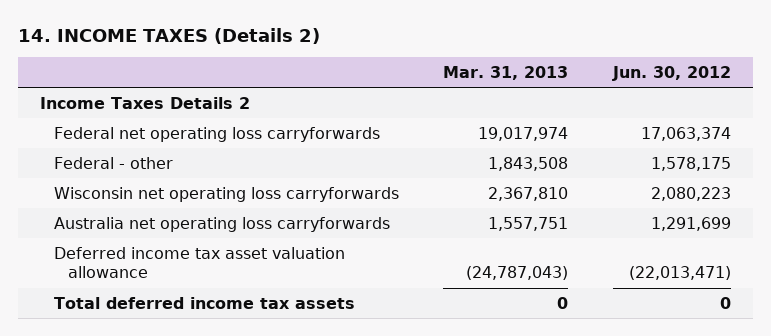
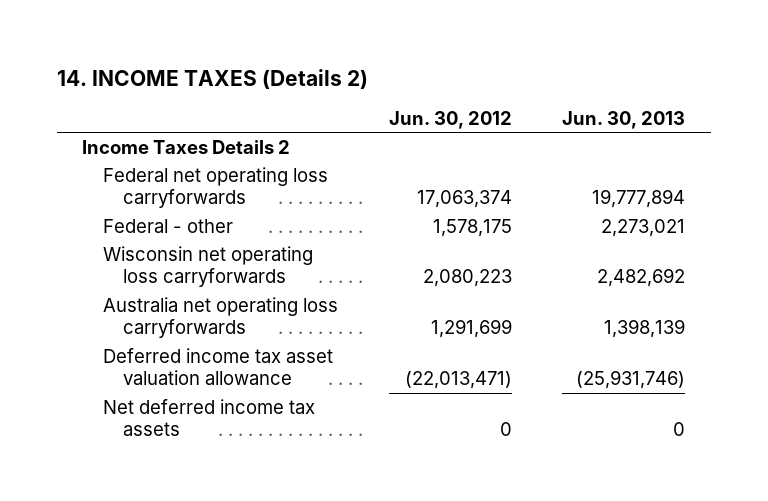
[443,65,569,80] Mar. 31, 2013 -> none
none -> [562,110,686,129] Jun. 30, 2013
[53,296,355,309] Total deferred income tax assets -> [102,398,315,437] Net deferred income tax assets

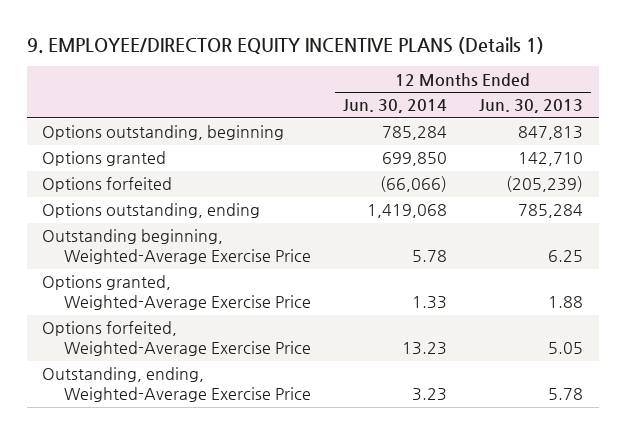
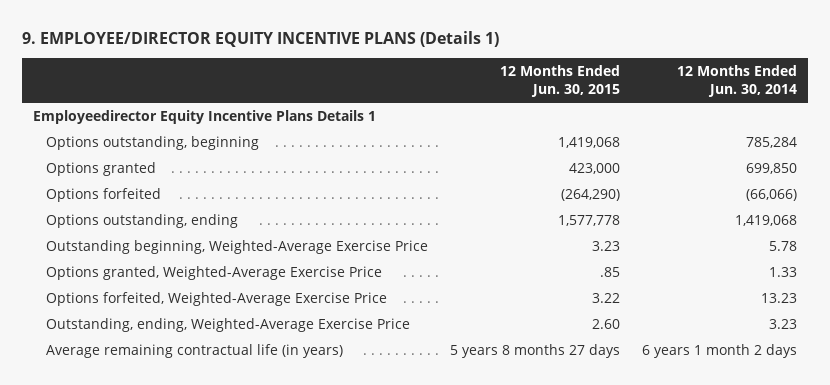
[478,99,583,114] Jun. 30, 2013 -> none
none -> [500,65,621,97] 12 Months Ended Jun. 30, 2015
none -> [33,110,377,125] Employeedirector Equity Incentive Plans Details 1
none -> [46,344,344,359] Average remaining contractual life (in years)

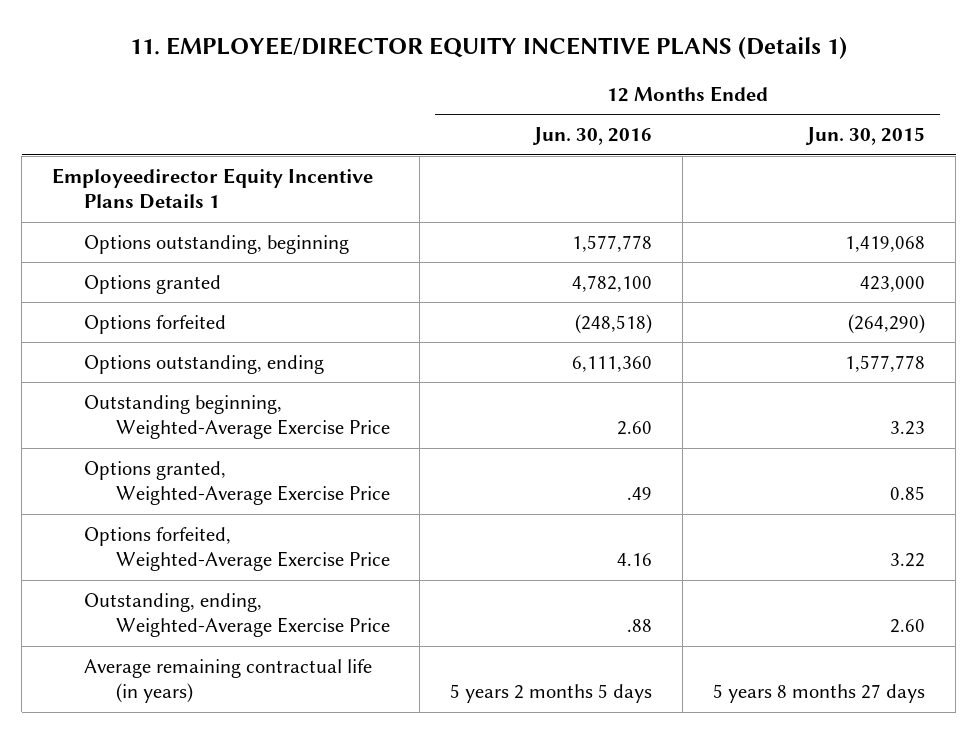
[22,31,500,48] 9. EMPLOYEE/DIRECTOR EQUITY INCENTIVE PLANS (Details 1) -> [129,37,847,60] 11. EMPLOYEE/DIRECTOR EQUITY INCENTIVE PLANS (Details 1)
[676,65,797,97] 12 Months Ended Jun. 30, 2014 -> none
none -> [532,127,653,146] Jun. 30, 2016
[600,267,621,278] .85 -> [890,486,926,501] 0.85

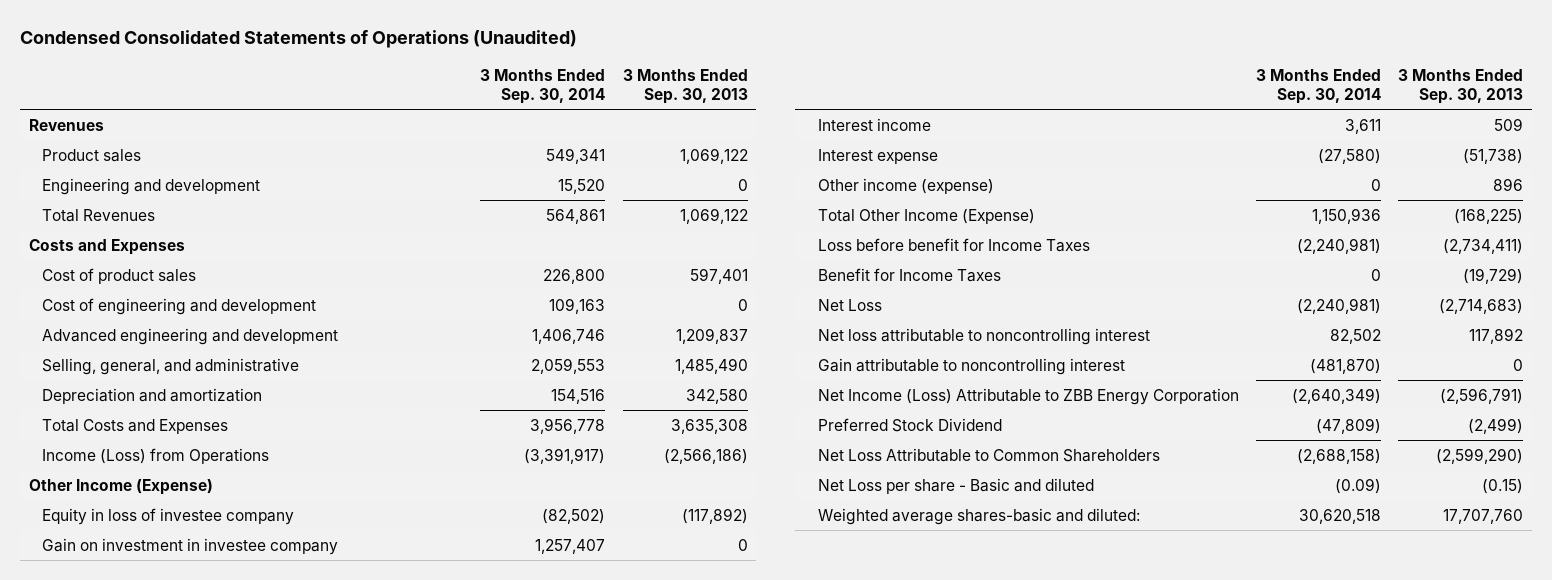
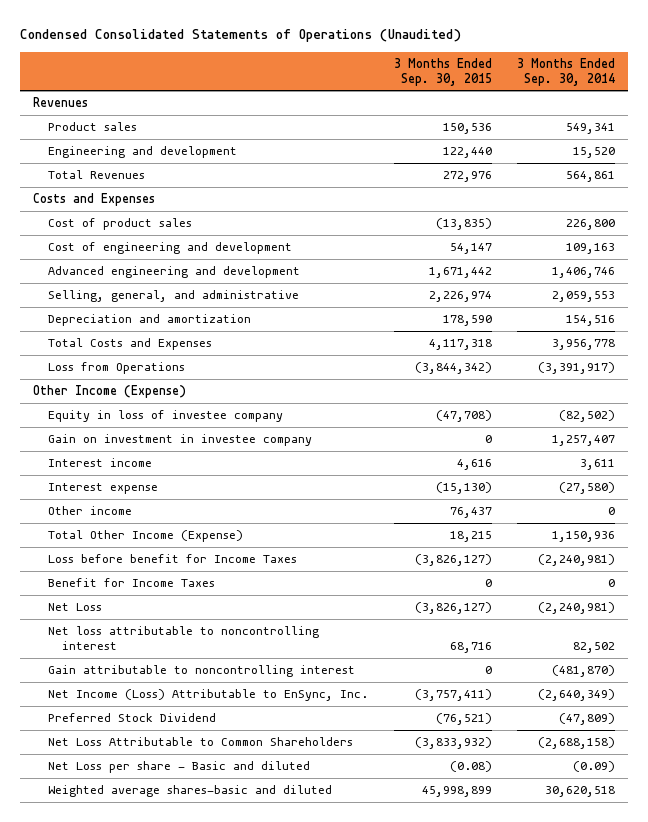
[622,68,748,104] 3 Months Ended Sep. 30, 2013 -> none
none -> [393,58,492,86] 3 Months Ended Sep. 30, 2015
[42,447,270,464] Income (Loss) from Operations -> [47,362,185,375] Loss from Operations
[817,177,994,194] Other income (expense) -> [47,506,132,516] Other income
[817,387,1239,405] Net Income (Loss) Attributable to ZBB Energy Corporation -> [47,689,368,702] Net Income (Loss) Attributable to EnSync, Inc.
[817,507,1140,525] Weighted average shares-basic and diluted: -> [47,785,332,798] Weighted average shares-basic and diluted

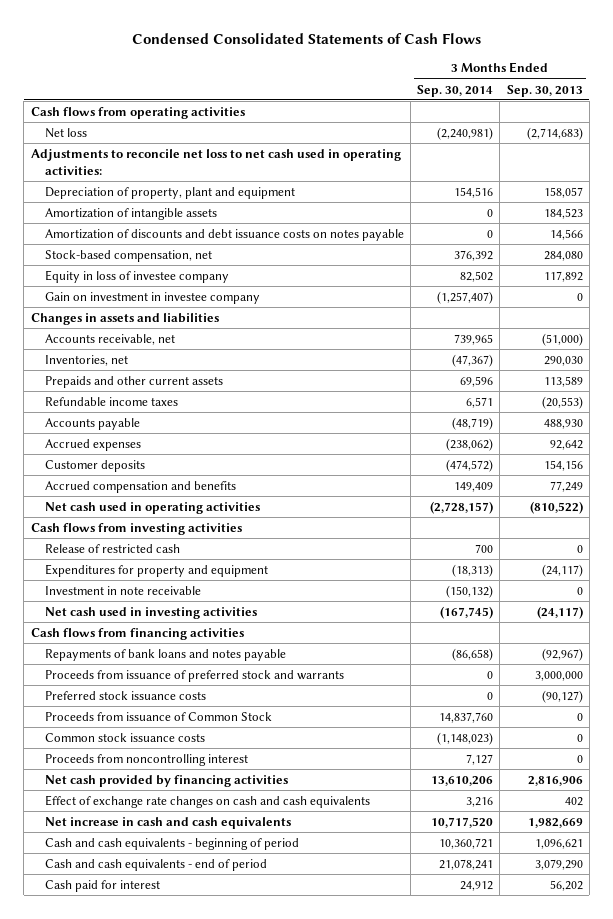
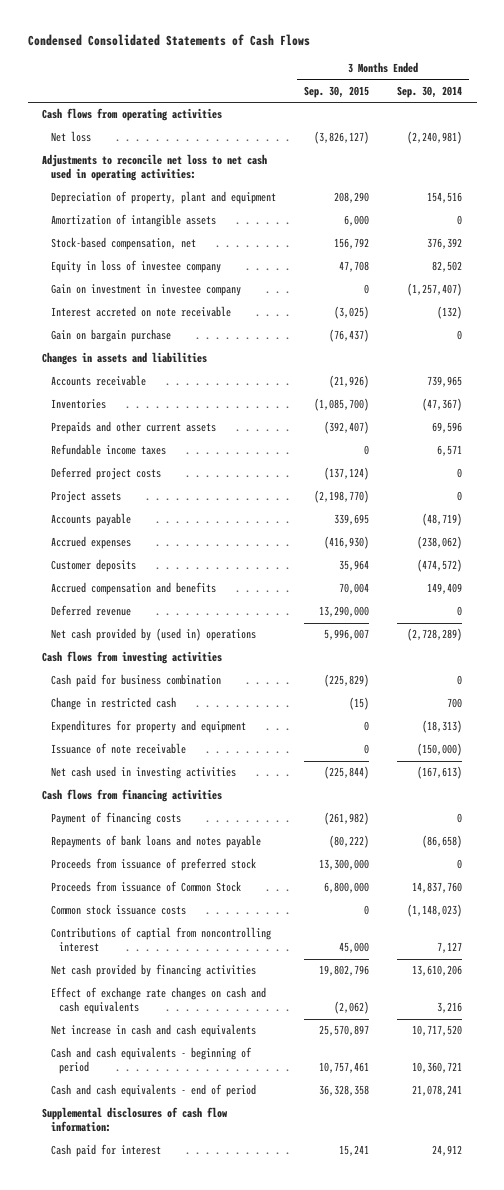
[506,84,583,97] Sep. 30, 2013 -> none
none -> [304,85,370,98] Sep. 30, 2015
[44,228,404,241] Amortization of discounts and debt issuance costs on notes payable -> none
none -> [50,306,231,318] Interest accreted on note receivable
none -> [50,329,171,343] Gain on bargain purchase
[44,333,175,345] Accounts receivable, net -> [50,375,146,387] Accounts receivable
[44,354,128,366] Inventories, net -> [50,399,106,410] Inventories
none -> [50,467,161,481] Deferred project costs
none -> [50,491,121,504] Project assets
none -> [50,605,131,617] Deferred revenue
[44,501,260,514] Net cash used in operating activities -> [50,628,256,642] Net cash provided by (used in) operations
[430,500,494,514] (2,728,157) -> [407,628,463,642] (2,728,289)
[44,543,180,553] Release of restricted cash -> none
none -> [50,674,221,688] Cash paid for business combination
none -> [50,697,176,711] Change in restricted cash
[44,585,201,595] Investment in note receivable -> none
none -> [50,743,186,755] Issuance of note receivable
[440,605,494,619] (167,745) -> [417,766,463,780] (167,613)
none -> [50,812,181,826] Payment of financing costs
[44,690,206,700] Preferred stock issuance costs -> none
[44,669,344,682] Proceeds from issuance of preferred stock and warrants -> [50,858,256,872] Proceeds from issuance of preferred stock
[44,753,248,766] Proceeds from noncontrolling interest -> [50,927,271,953] Contributions of captial from noncontrolling interest
none -> [41,1107,228,1133] Supplemental disclosures of cash flow information:

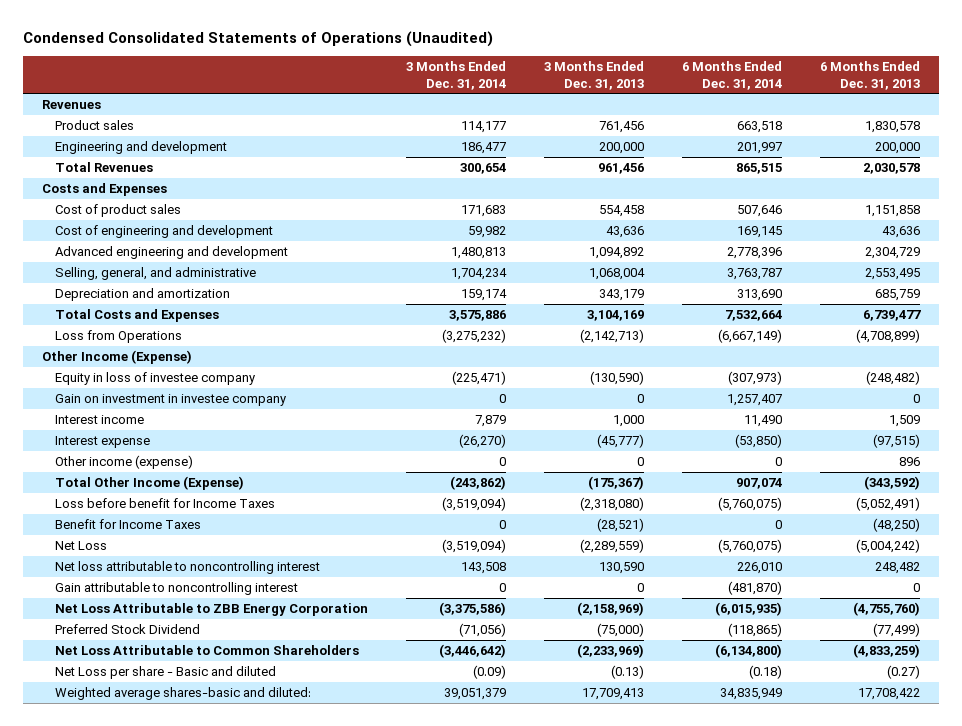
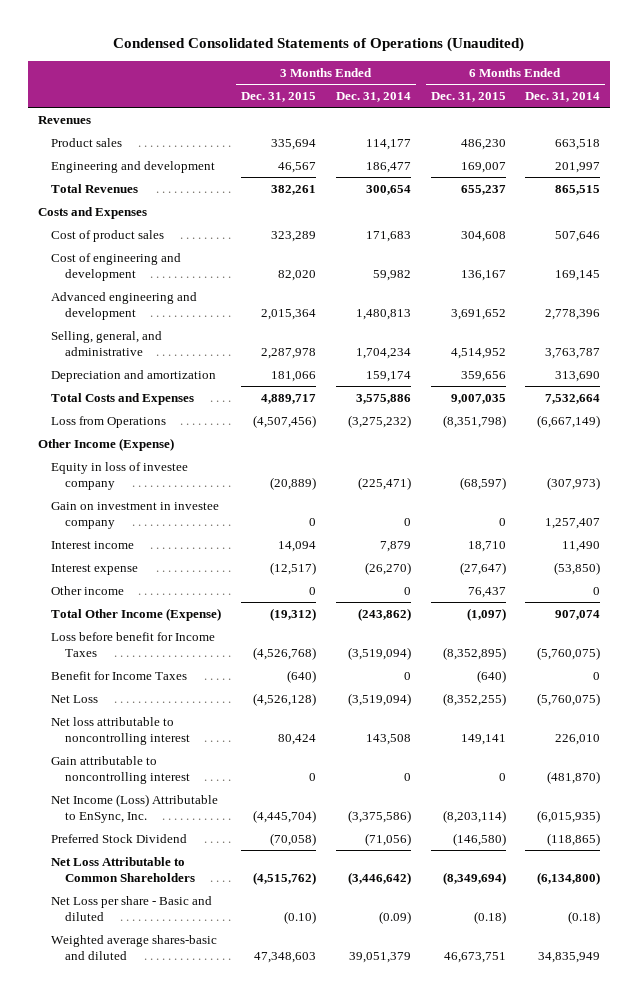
[544,61,645,90] 3 Months Ended Dec. 31, 2013 -> none
[820,61,921,90] 6 Months Ended Dec. 31, 2013 -> none
none -> [241,91,317,102] Dec. 31, 2015
none -> [430,91,506,102] Dec. 31, 2015
[54,454,193,469] Other income (expense) -> [51,585,125,595] Other income
[54,602,368,616] Net Loss Attributable to ZBB Energy Corporation -> [51,793,219,823] Net Income (Loss) Attributable to EnSync, Inc.
[54,686,311,700] Weighted average shares-basic and diluted: -> [51,934,218,960] Weighted average shares-basic and diluted

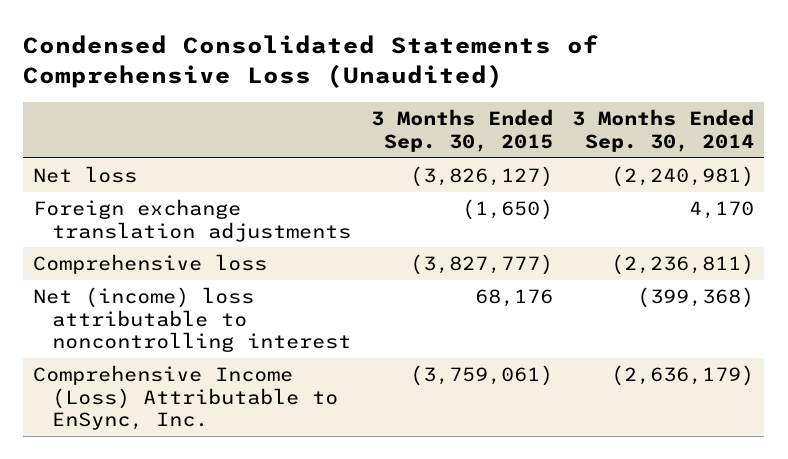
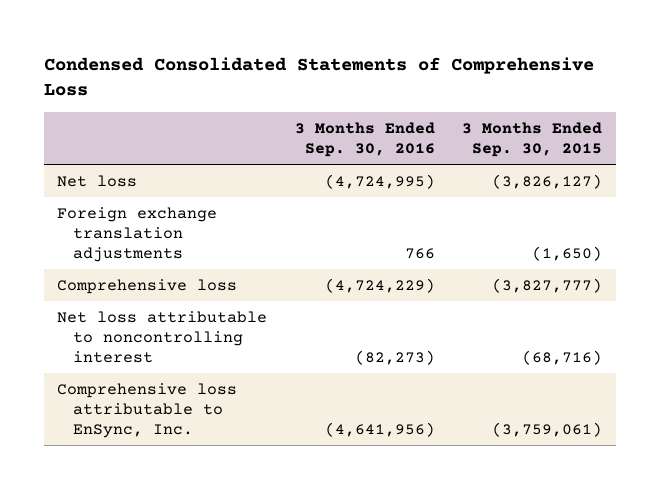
[23,35,600,89] Condensed Consolidated Statements of Comprehensive Loss (Unaudited) -> [43,56,594,97] Condensed Consolidated Statements of Comprehensive Loss
[572,109,755,153] 3 Months Ended Sep. 30, 2014 -> none
none -> [294,122,435,158] 3 Months Ended Sep. 30, 2016
[33,287,352,353] Net (income) loss attributable to noncontrolling interest -> [57,311,268,363] Net loss attributable to noncontrolling interest
[474,289,553,308] 68,176 -> [522,349,603,365] (68,716)
[33,365,339,431] Comprehensive Income (Loss) Attributable to EnSync, Inc. -> [57,383,238,438] Comprehensive loss attributable to EnSync, Inc.

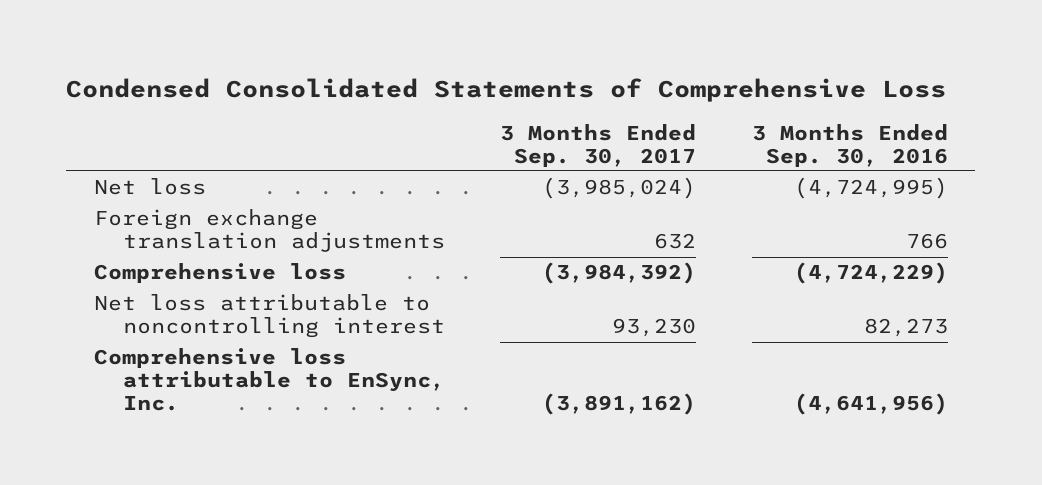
[462,122,603,158] 3 Months Ended Sep. 30, 2015 -> none
none -> [500,123,697,167] 3 Months Ended Sep. 30, 2017
[354,349,435,365] (82,273) -> [863,318,948,338] 82,273

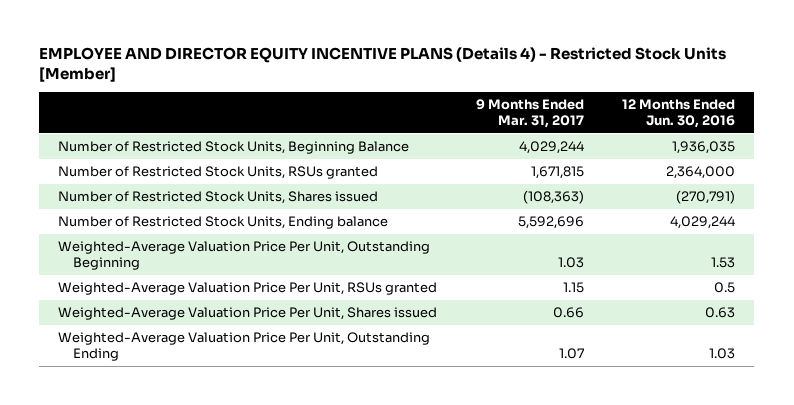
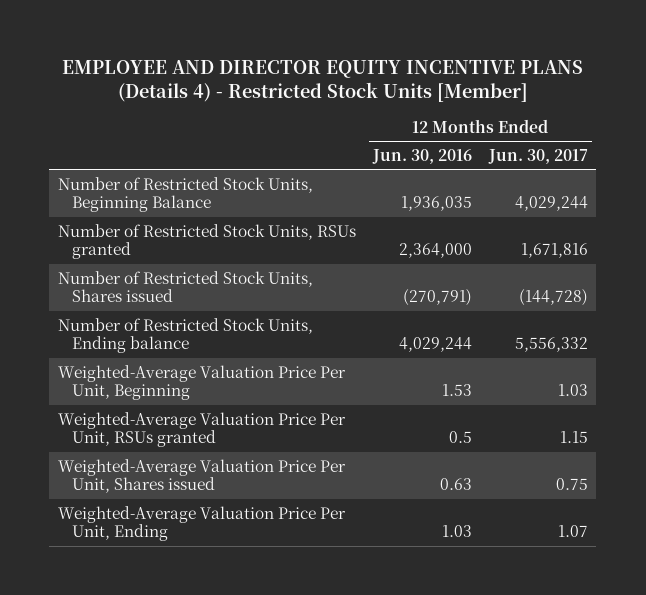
[475,99,584,129] 9 Months Ended Mar. 31, 2017 -> none
none -> [487,149,588,165] Jun. 30, 2017
[58,241,431,270] Weighted-Average Valuation Price Per Unit, Outstanding Beginning -> [57,364,346,401] Weighted-Average Valuation Price Per Unit, Beginning
[58,332,431,361] Weighted-Average Valuation Price Per Unit, Outstanding Ending -> [57,505,346,542] Weighted-Average Valuation Price Per Unit, Ending

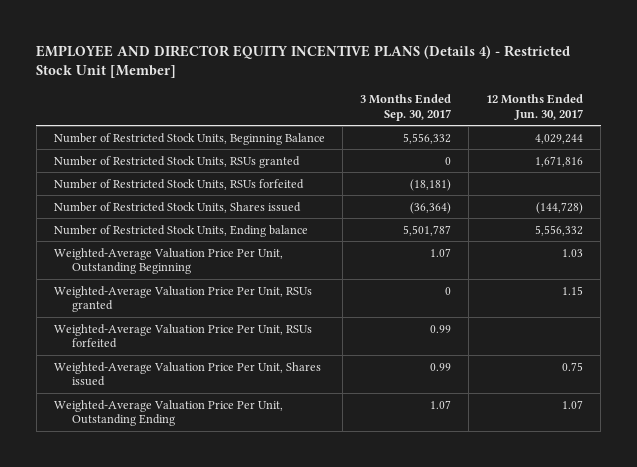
[61,59,583,102] EMPLOYEE AND DIRECTOR EQUITY INCENTIVE PLANS (Details 4) - Restricted Stock Units [Member] -> [36,44,571,79] EMPLOYEE AND DIRECTOR EQUITY INCENTIVE PLANS (Details 4) - Restricted Stock Unit [Member]
[371,149,472,165] Jun. 30, 2016 -> none
none -> [360,94,452,121] 3 Months Ended Sep. 30, 2017
none -> [53,178,304,190] Number of Restricted Stock Units, RSUs forfeited
[57,364,346,401] Weighted-Average Valuation Price Per Unit, Beginning -> [53,247,283,275] Weighted-Average Valuation Price Per Unit, Outstanding Beginning
none -> [53,323,312,349] Weighted-Average Valuation Price Per Unit, RSUs forfeited
[57,505,346,542] Weighted-Average Valuation Price Per Unit, Ending -> [53,399,283,427] Weighted-Average Valuation Price Per Unit, Outstanding Ending

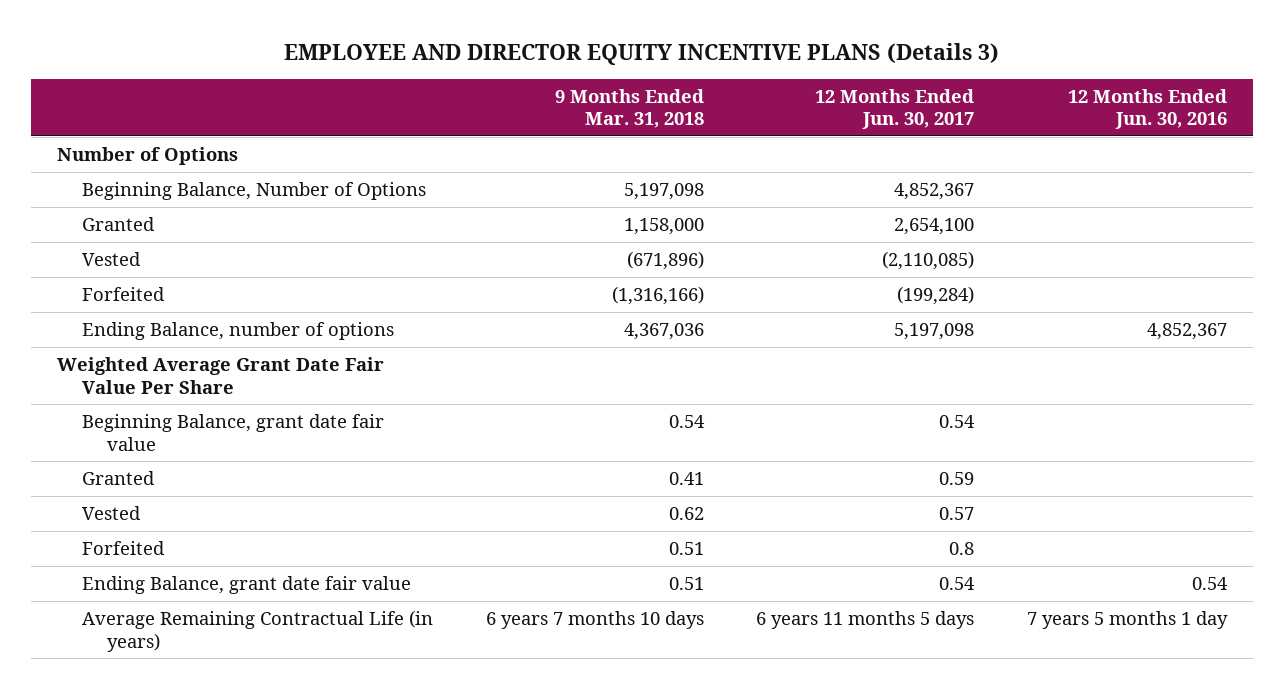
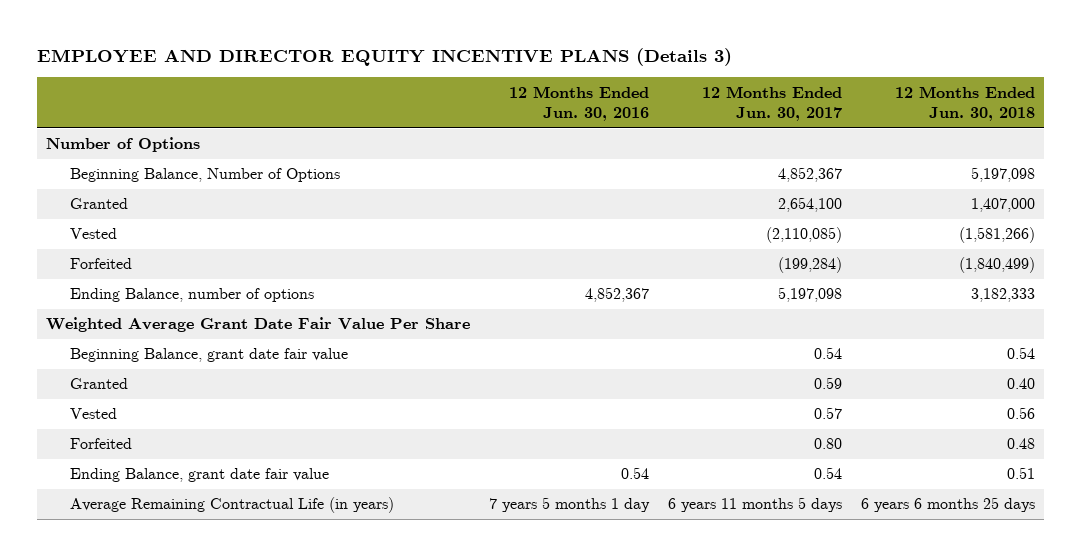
[554,88,704,129] 9 Months Ended Mar. 31, 2018 -> none
none -> [894,85,1035,122] 12 Months Ended Jun. 30, 2018
[949,542,975,556] 0.8 -> [814,438,843,450] 0.80

